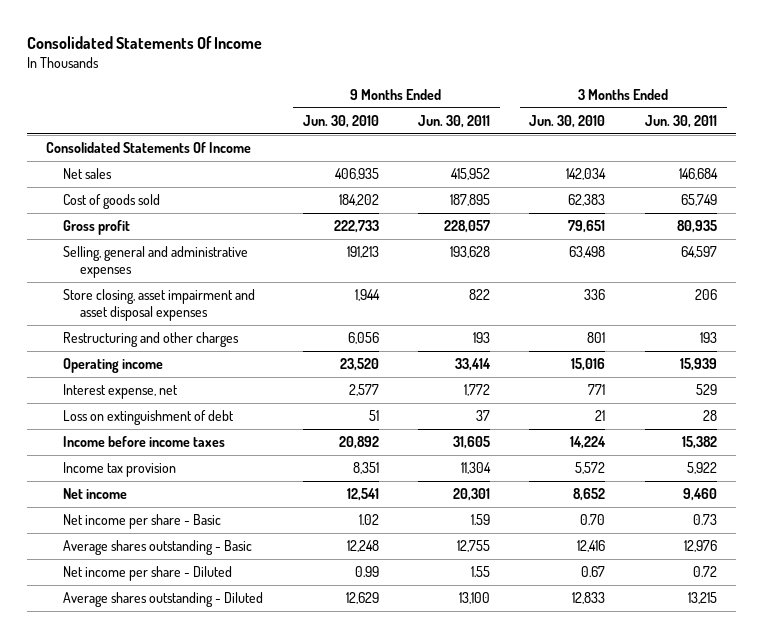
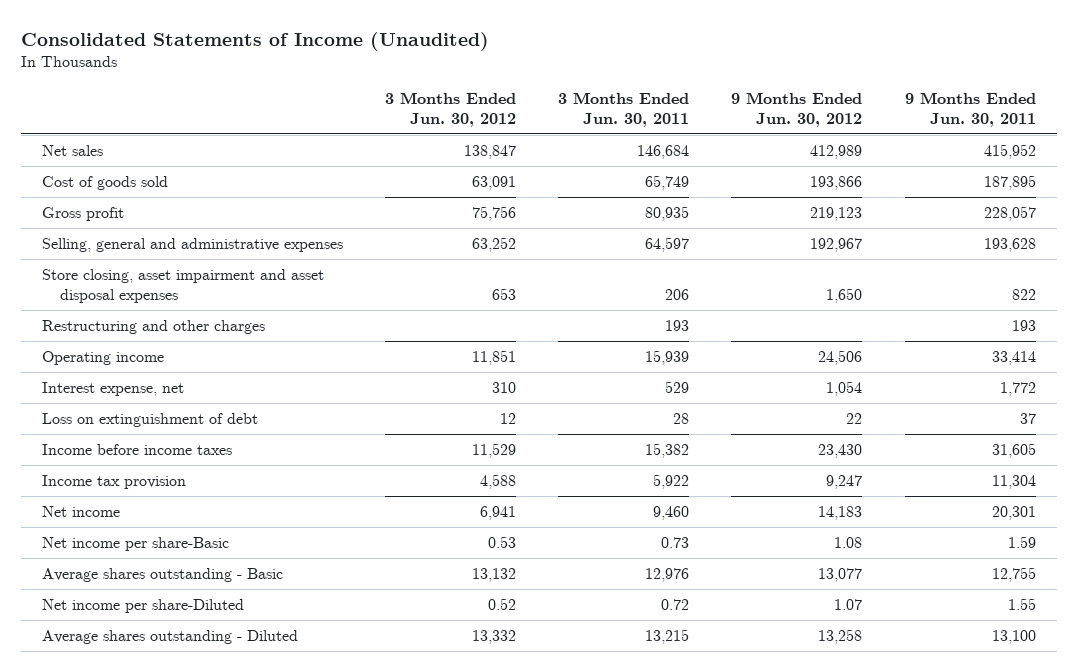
[26,35,262,49] Consolidated Statements Of Income -> [21,31,490,51] Consolidated Statements of Income (Unaudited)
[302,114,379,128] Jun. 30, 2010 -> none
[529,114,606,128] Jun. 30, 2010 -> none
none -> [385,92,517,127] 3 Months Ended Jun. 30, 2012
none -> [731,92,863,127] 9 Months Ended Jun. 30, 2012
[46,142,252,154] Consolidated Statements Of Income -> none
[63,514,222,530] Net income per share - Basic -> [42,536,230,551] Net income per share-Basic
[63,566,233,582] Net income per share - Diluted -> [42,598,245,613] Net income per share-Diluted

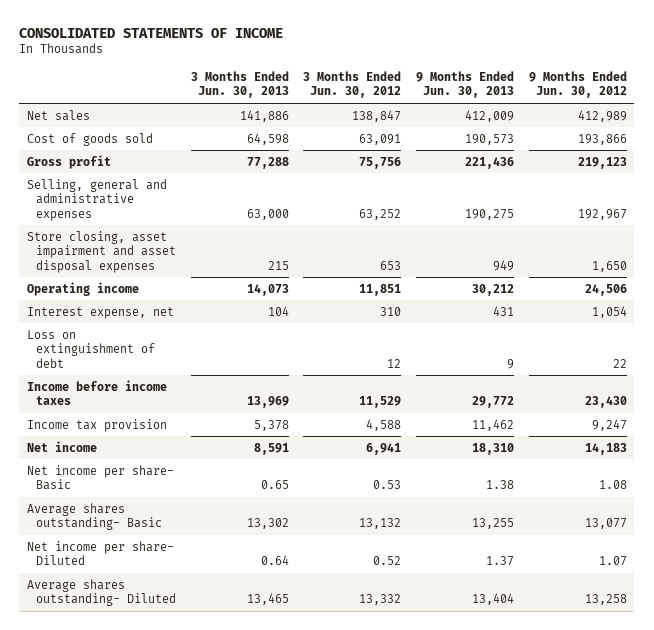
[21,31,490,51] Consolidated Statements of Income (Unaudited) -> [19,27,284,38] CONSOLIDATED STATEMENTS OF INCOME
[558,92,690,127] 3 Months Ended Jun. 30, 2011 -> none
[904,92,1036,127] 9 Months Ended Jun. 30, 2011 -> none
none -> [190,70,289,99] 3 Months Ended Jun. 30, 2013
none -> [416,70,515,99] 9 Months Ended Jun. 30, 2013
[42,319,266,334] Restructuring and other charges -> none
[42,536,230,551] Net income per share-Basic -> [26,464,174,491] Net income per share- Basic
[42,567,284,582] Average shares outstanding - Basic -> [26,502,162,531] Average shares outstanding- Basic
[42,598,245,613] Net income per share-Diluted -> [26,540,174,566] Net income per share- Diluted
[42,629,299,644] Average shares outstanding - Diluted -> [26,578,176,607] Average shares outstanding- Diluted

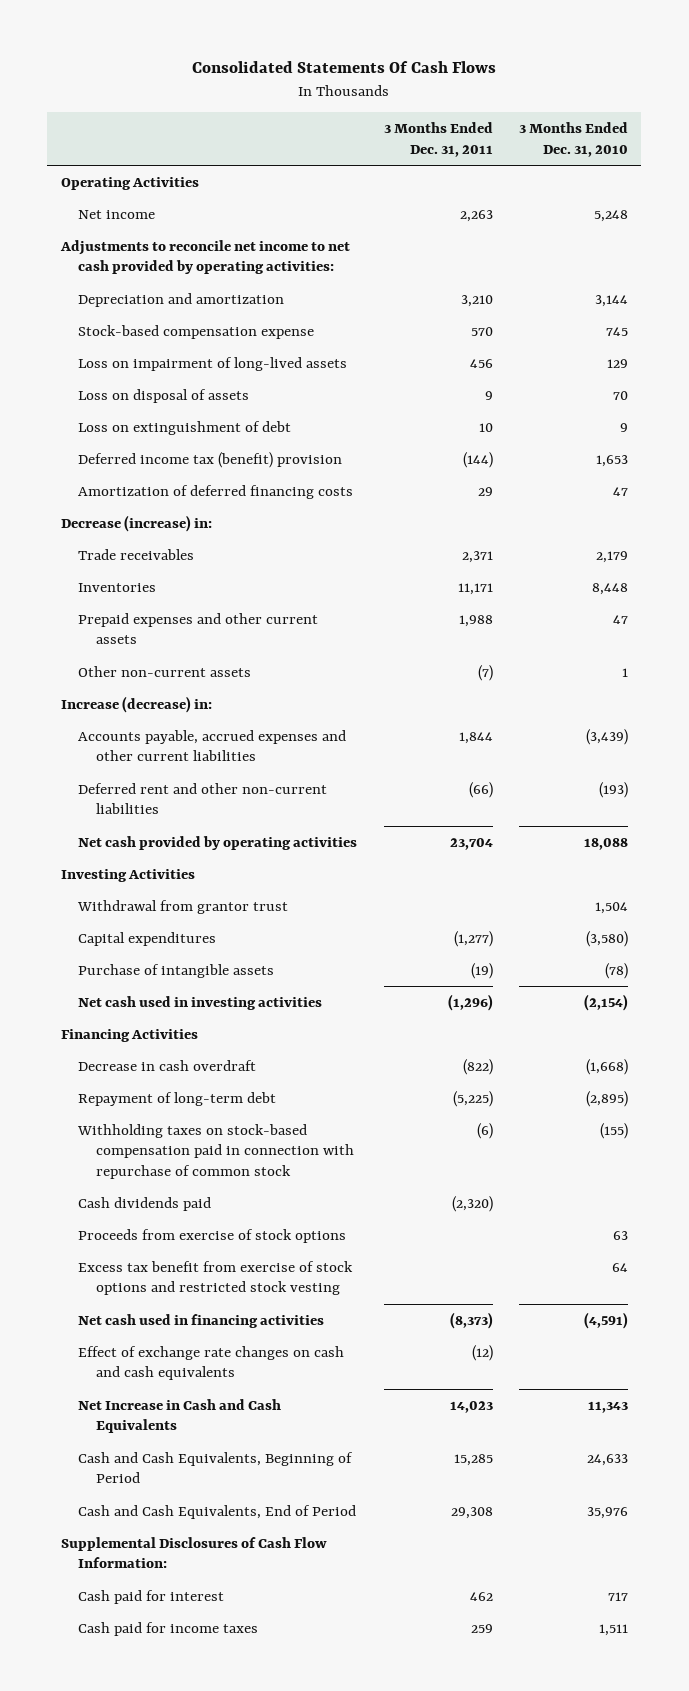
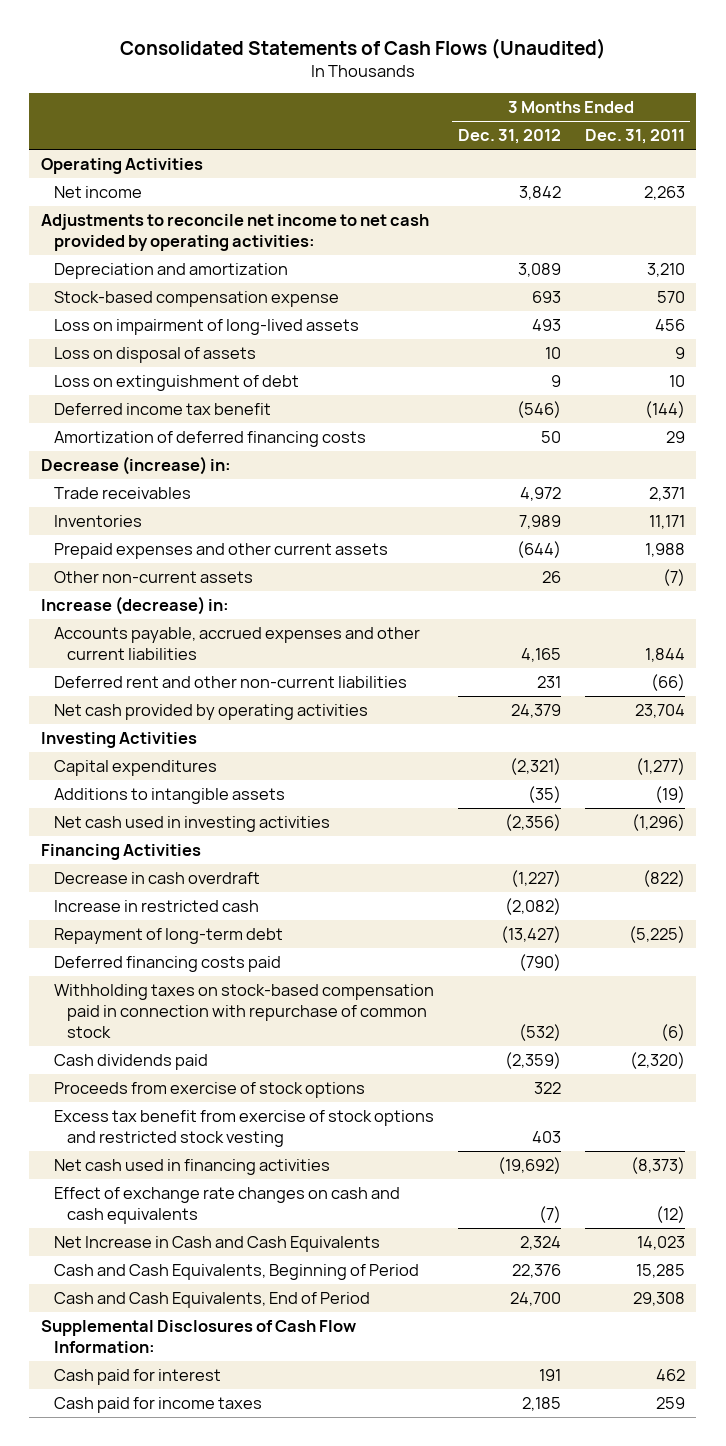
[192,61,497,74] Consolidated Statements Of Cash Flows -> [119,37,606,59] Consolidated Statements of Cash Flows (Unaudited)
[519,122,629,157] 3 Months Ended Dec. 31, 2010 -> none
none -> [457,129,561,145] Dec. 31, 2012
[78,451,343,468] Deferred income tax (benefit) provision -> [53,402,271,415] Deferred income tax benefit
[77,899,289,914] Withdrawal from grantor trust -> none
[78,963,275,978] Purchase of intangible assets -> [53,787,285,804] Additions to intangible assets
none -> [53,899,259,912] Increase in restricted cash
none -> [53,955,281,972] Deferred financing costs paid

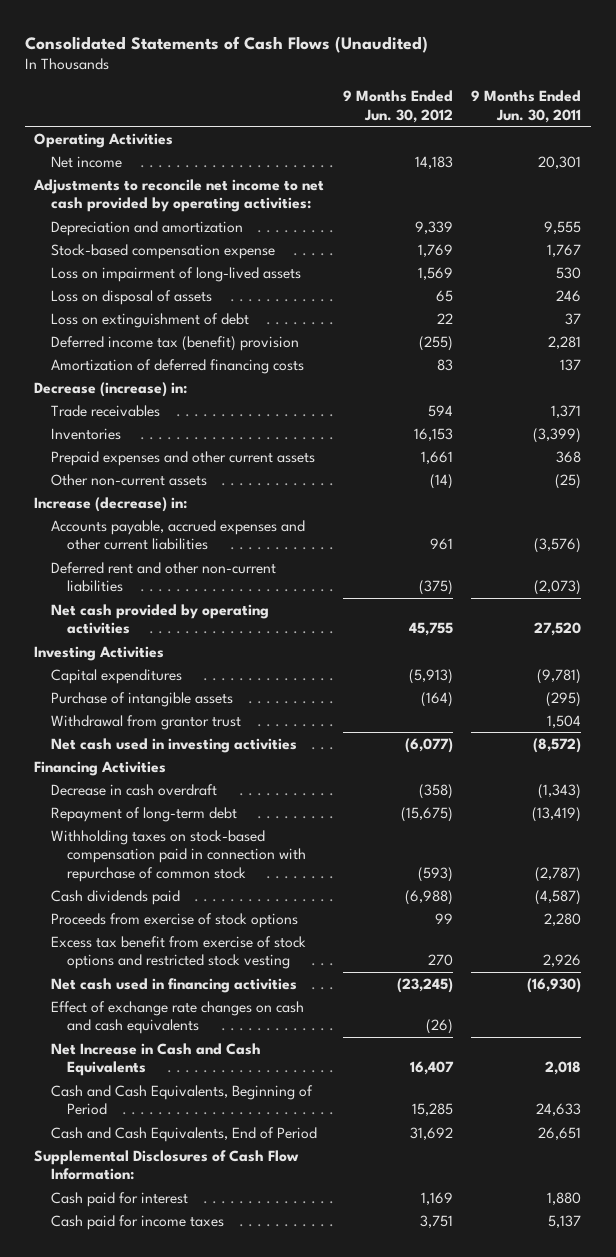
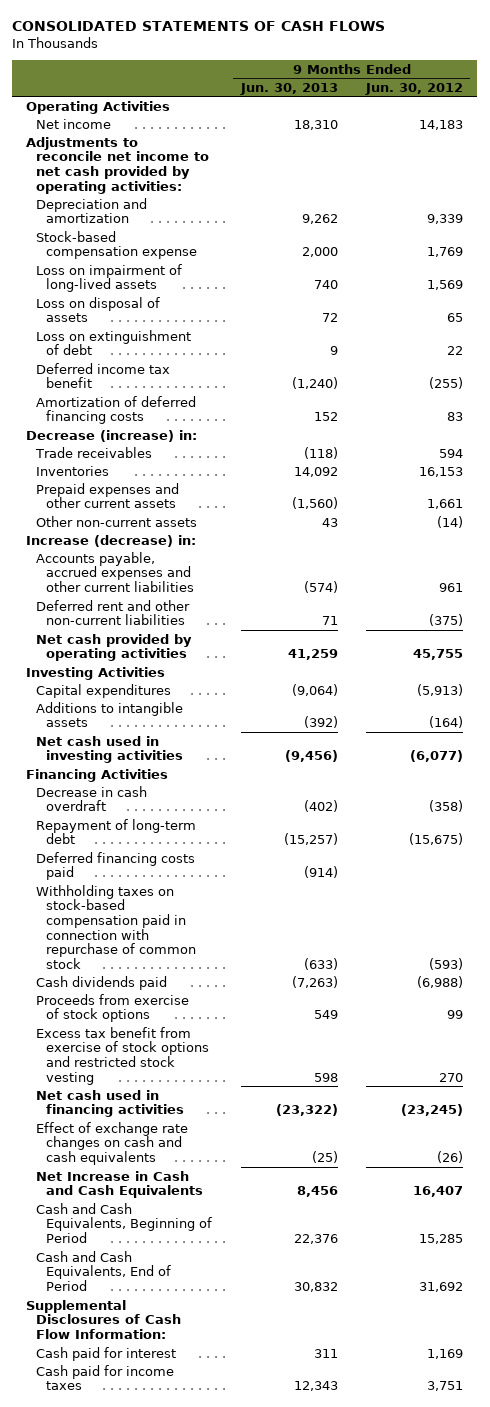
[25,35,429,53] Consolidated Statements of Cash Flows (Unaudited) -> [12,21,386,32] CONSOLIDATED STATEMENTS OF CASH FLOWS
[471,90,582,123] 9 Months Ended Jun. 30, 2011 -> none
none -> [239,82,338,95] Jun. 30, 2013
[50,335,299,351] Deferred income tax (benefit) provision -> [36,362,171,389] Deferred income tax benefit
[50,714,241,730] Withdrawal from grantor trust -> none
[50,691,233,707] Purchase of intangible assets -> [36,701,184,728] Additions to intangible assets
none -> [36,851,196,881] Deferred financing costs paid

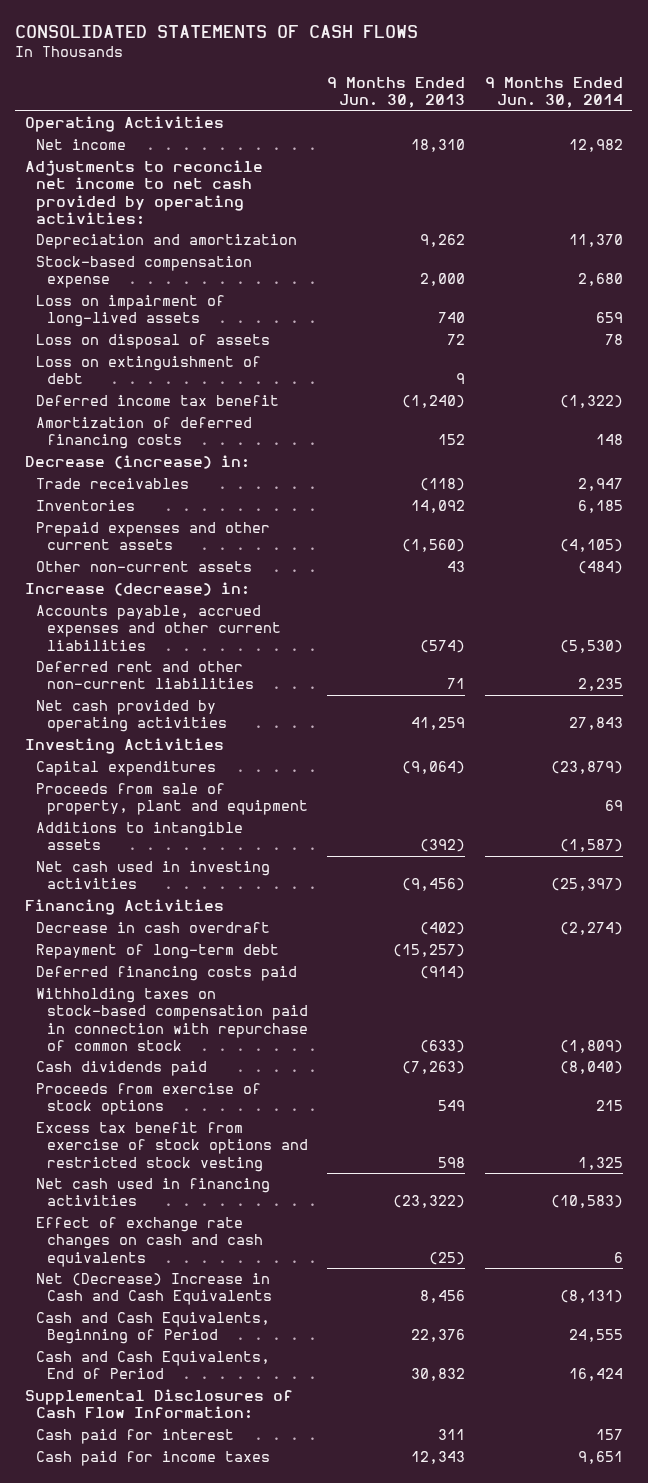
[365,82,464,95] Jun. 30, 2012 -> none
none -> [484,77,623,109] 9 Months Ended Jun. 30, 2014
none -> [35,783,308,816] Proceeds from sale of property, plant and equipment
[36,1170,203,1199] Net Increase in Cash and Cash Equivalents -> [35,1273,272,1306] Net (Decrease) Increase in Cash and Cash Equivalents

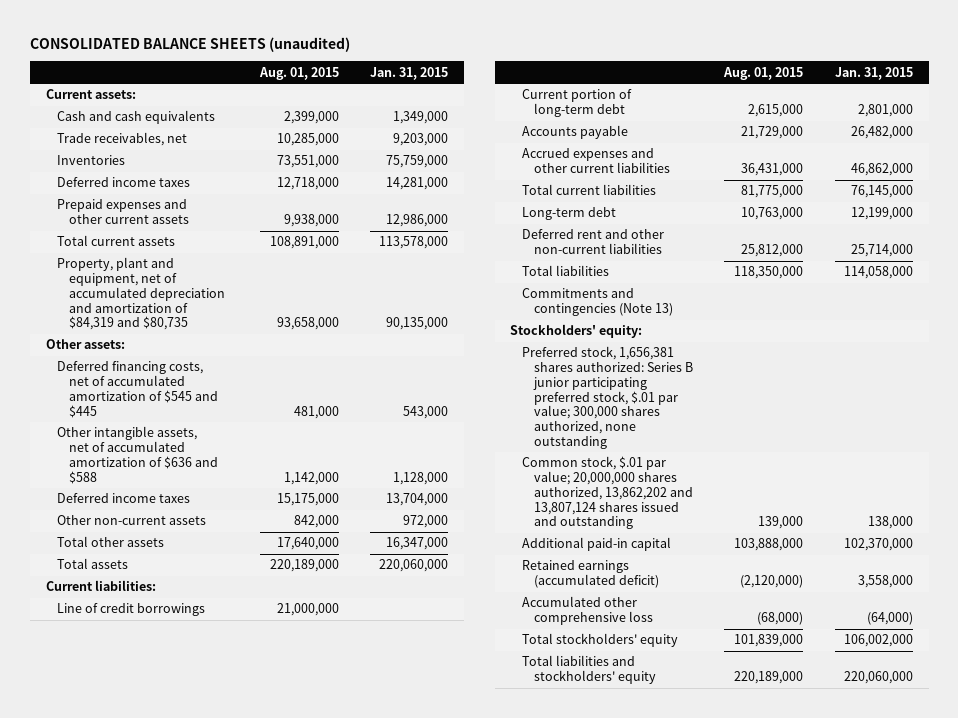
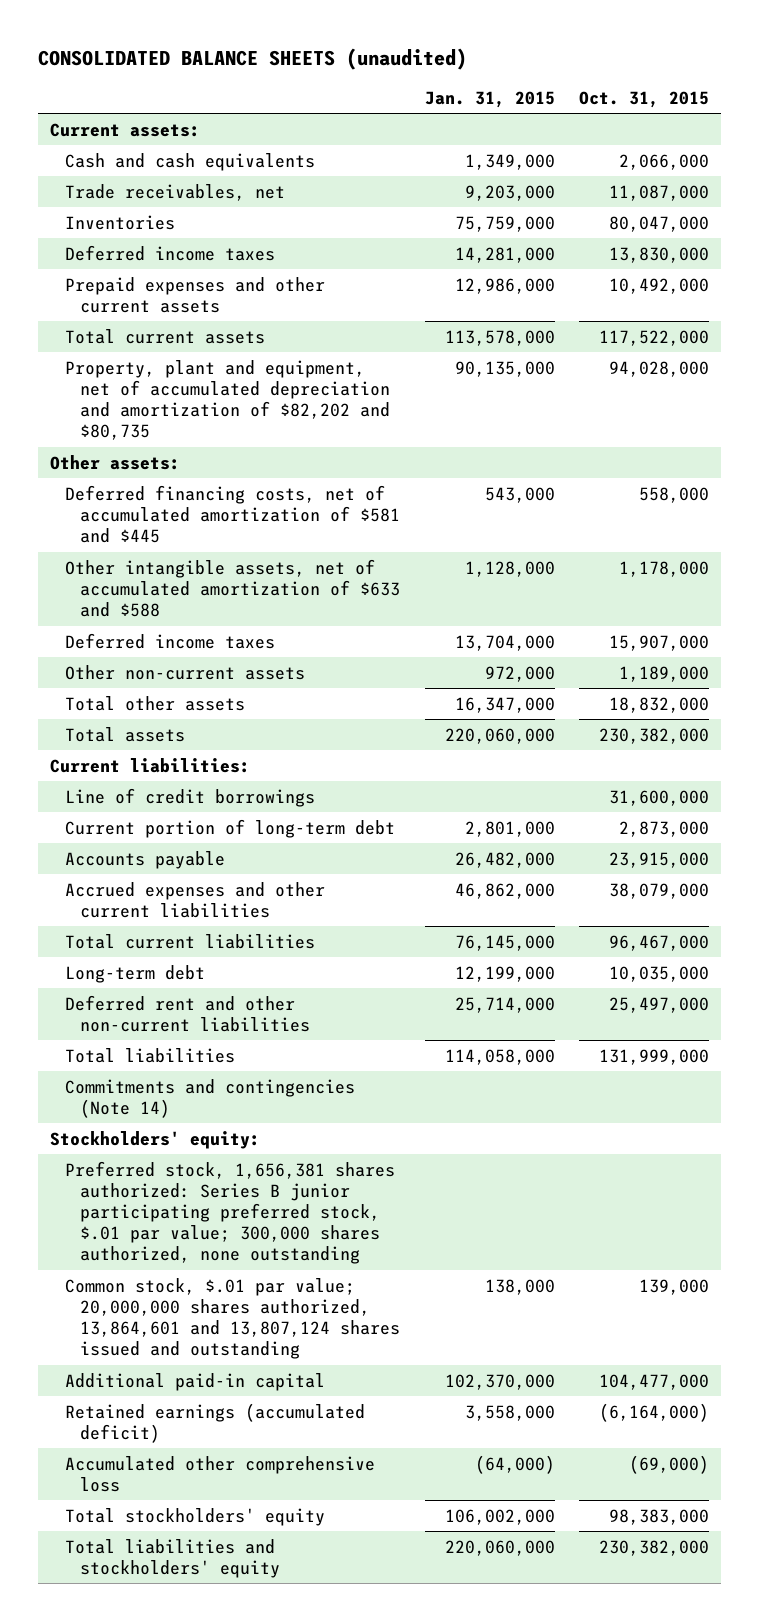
[258,66,339,80] Aug. 01, 2015 -> none
none -> [579,90,710,108] Oct. 31, 2015
[57,257,226,331] Property, plant and equipment, net of accumulated depreciation and amortization of $84,319 and $80,735 -> [65,359,391,441] Property, plant and equipment, net of accumulated depreciation and amortization of $82,202 and $80,735
[57,361,219,418] Deferred financing costs, net of accumulated amortization of $545 and $445 -> [65,484,401,543] Deferred financing costs, net of accumulated amortization of $581 and $445
[57,426,219,484] Other intangible assets, net of accumulated amortization of $636 and $588 -> [65,558,401,617] Other intangible assets, net of accumulated amortization of $633 and $588
[522,288,673,317] Commitments and contingencies (Note 13) -> [65,1078,356,1118] Commitments and contingencies (Note 14)
[522,456,693,530] Common stock, $.01 par value; 20,000,000 shares authorized, 13,862,202 and 13,807,124 shares issued and outstanding -> [65,1277,401,1360] Common stock, $.01 par value; 20,000,000 shares authorized, 13,864,601 and 13,807,124 shares issued and outstanding

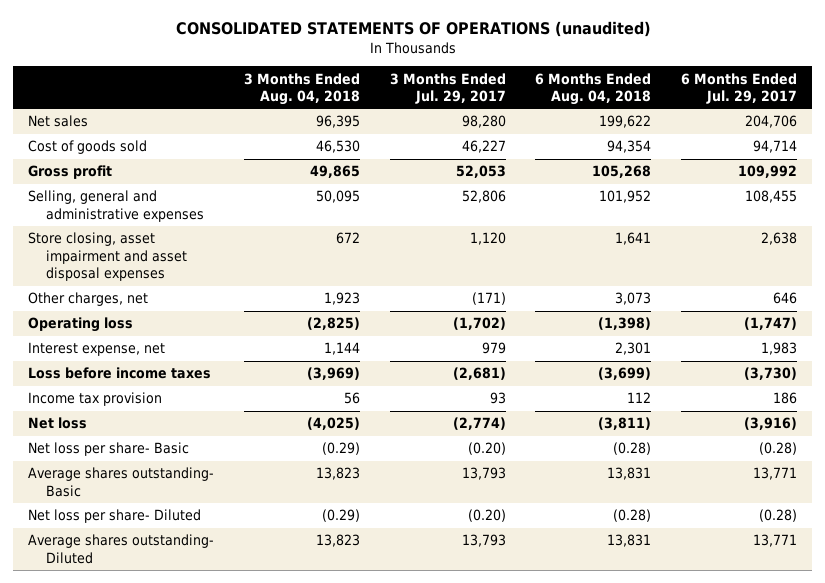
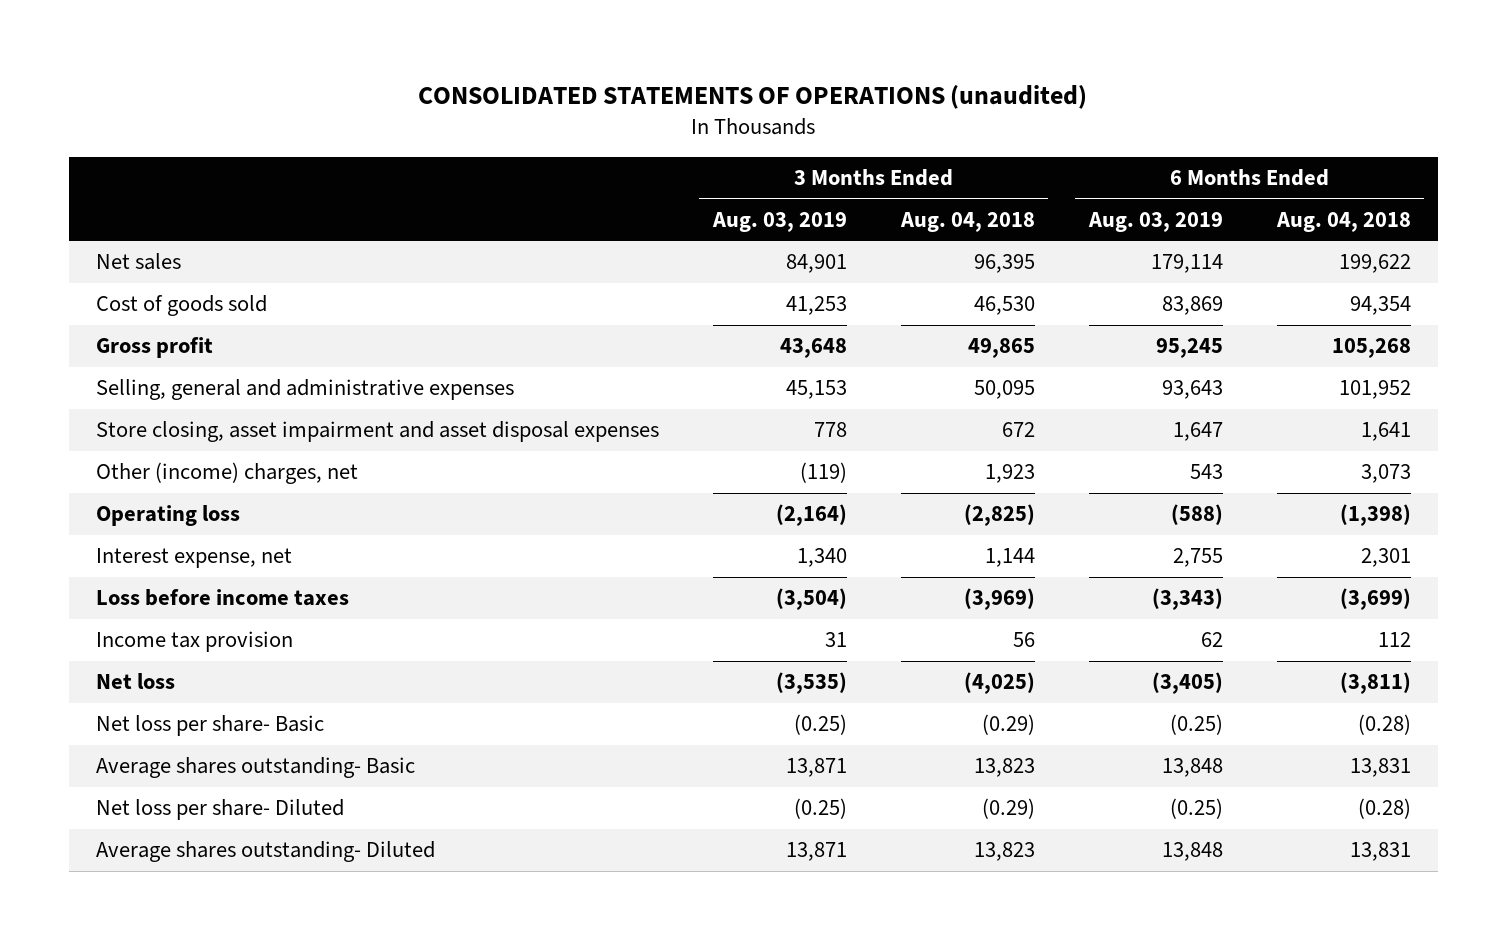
[389,72,506,105] 3 Months Ended Jul. 29, 2017 -> none
[681,72,798,105] 6 Months Ended Jul. 29, 2017 -> none
none -> [711,211,847,232] Aug. 03, 2019
none -> [1087,211,1223,232] Aug. 03, 2019
[27,292,148,307] Other charges, net -> [95,462,358,485] Other (income) charges, net

